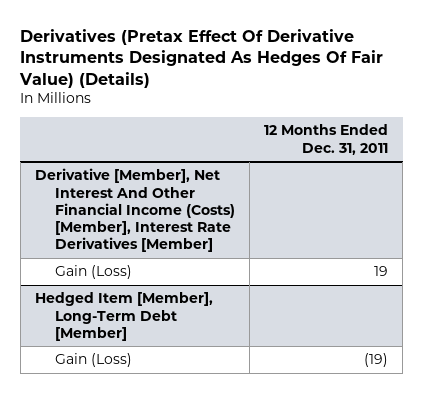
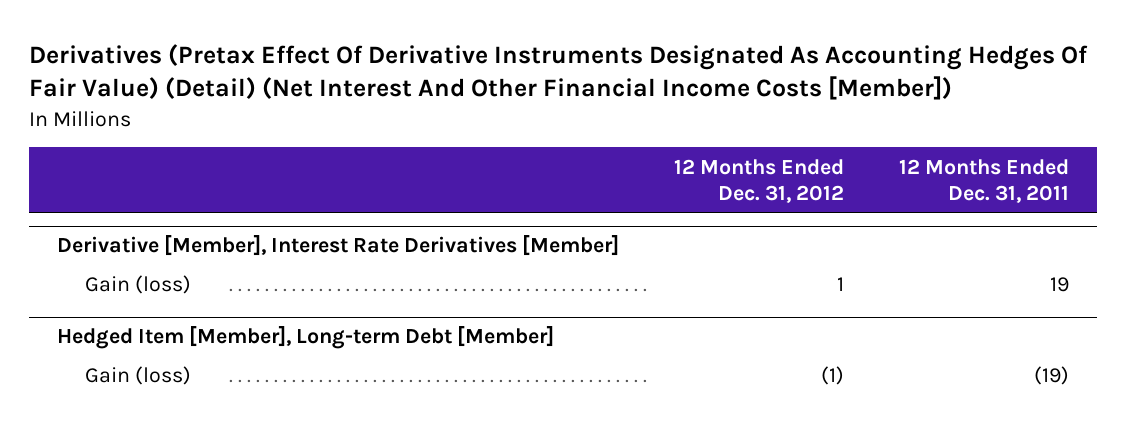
[19,28,384,88] Derivatives (Pretax Effect Of Derivative Instruments Designated As Hedges Of Fair Value) (Details) -> [29,43,1089,101] Derivatives (Pretax Effect Of Derivative Instruments Designated As Accounting Hedges Of Fair Value) (Detail) (Net Interest And Other Financial Income Costs [Member])
none -> [674,158,845,203] 12 Months Ended Dec. 31, 2012
[34,168,235,252] Derivative [Member], Net Interest And Other Financial Income (Costs) [Member], Interest Rate Derivatives [Member] -> none
none -> [56,235,619,257] Derivative [Member], Interest Rate Derivatives [Member]
[54,265,132,280] Gain (Loss) -> [84,275,191,295] Gain (loss)
[34,292,213,341] Hedged Item [Member], Long-Term Debt [Member] -> [56,326,554,350] Hedged Item [Member], Long-term Debt [Member]
[54,353,132,368] Gain (Loss) -> [84,366,191,386] Gain (loss)

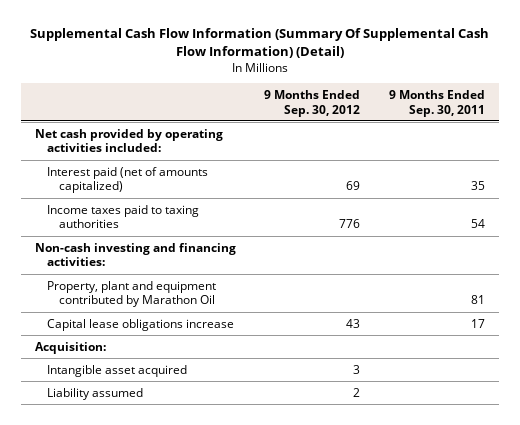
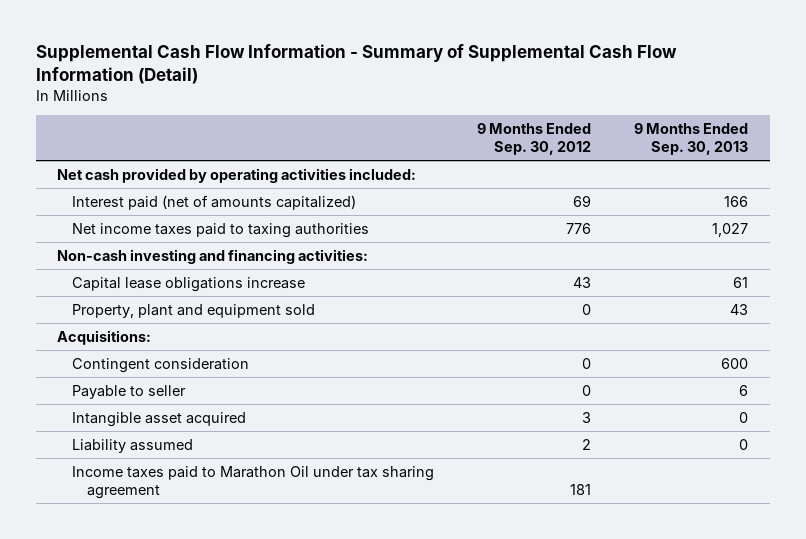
[29,28,489,59] Supplemental Cash Flow Information (Summary Of Supplemental Cash Flow Information) (Detail) -> [35,44,677,84] Supplemental Cash Flow Information - Summary of Supplemental Cash Flow Information (Detail)
[388,89,485,117] 9 Months Ended Sep. 30, 2011 -> none
none -> [634,123,749,155] 9 Months Ended Sep. 30, 2013
[46,204,199,229] Income taxes paid to taxing authorities -> [72,222,370,238] Net income taxes paid to taxing authorities
[46,280,216,308] Property, plant and equipment contributed by Marathon Oil -> none
none -> [72,303,316,318] Property, plant and equipment sold
[34,341,106,354] Acquisition: -> [57,329,152,345] Acquisitions:
none -> [72,357,250,373] Contingent consideration
none -> [72,384,187,399] Payable to seller
none -> [72,465,435,499] Income taxes paid to Marathon Oil under tax sharing agreement

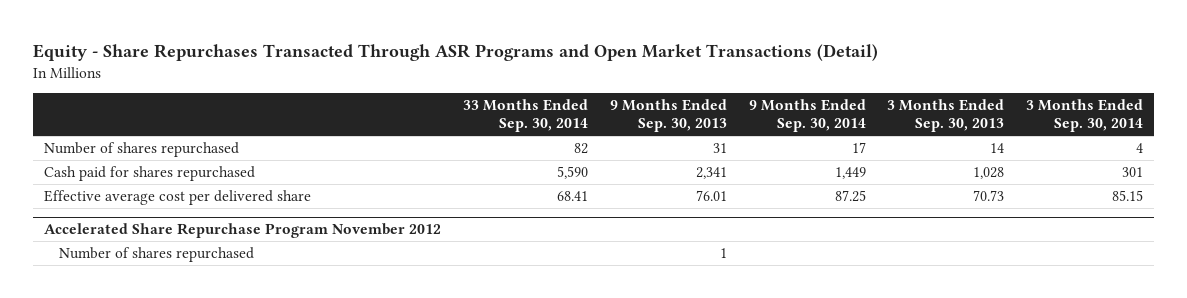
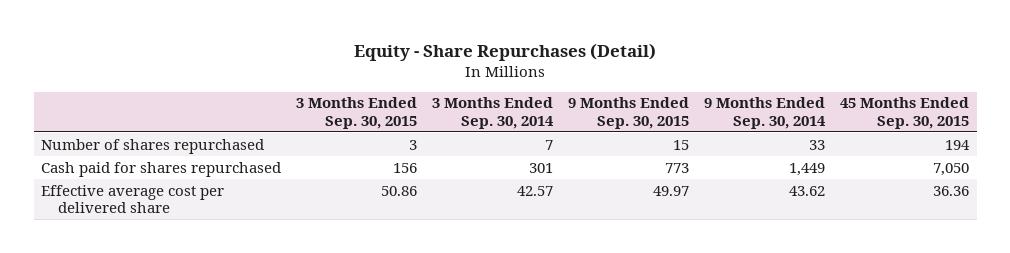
[32,43,878,61] Equity - Share Repurchases Transacted Through ASR Programs and Open Market Transactions (Detail) -> [354,42,657,61] Equity - Share Repurchases (Detail)
[462,99,588,133] 33 Months Ended Sep. 30, 2014 -> none
[609,99,727,133] 9 Months Ended Sep. 30, 2013 -> none
[887,99,1005,133] 3 Months Ended Sep. 30, 2013 -> none
none -> [296,97,418,130] 3 Months Ended Sep. 30, 2015
none -> [568,97,690,130] 9 Months Ended Sep. 30, 2015
none -> [840,97,970,130] 45 Months Ended Sep. 30, 2015
[851,141,866,153] 17 -> [809,139,826,150] 33
[1136,142,1144,153] 4 -> [545,139,554,150] 7
[43,223,441,239] Accelerated Share Repurchase Program November 2012 -> none
[58,246,254,262] Number of shares repurchased -> none
[834,189,866,202] 87.25 -> [789,185,826,196] 43.62
[1112,189,1144,201] 85.15 -> [517,185,554,196] 42.57

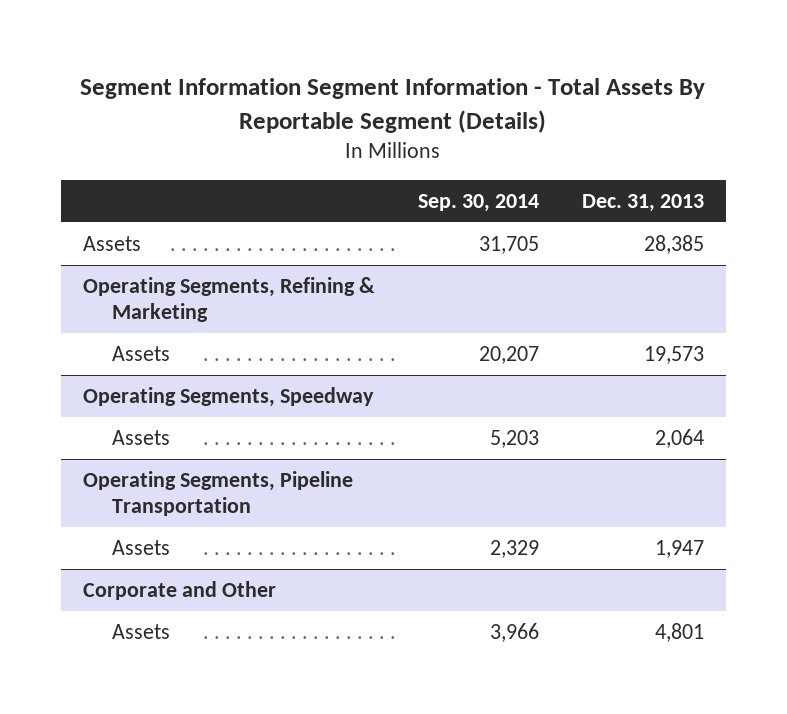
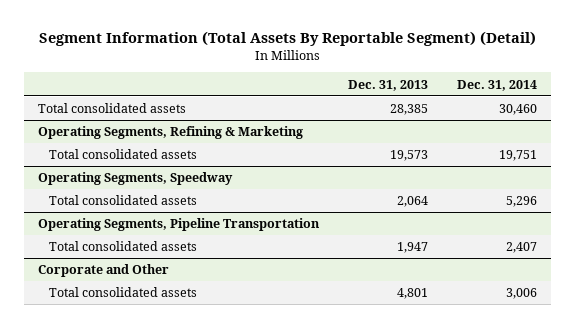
[80,77,706,133] Segment Information Segment Information - Total Assets By Reportable Segment (Details) -> [38,31,536,47] Segment Information (Total Assets By Reportable Segment) (Detail)
[417,193,539,212] Sep. 30, 2014 -> none
none -> [457,79,538,91] Dec. 31, 2014
[82,236,141,252] Assets -> [38,103,187,114] Total consolidated assets
[112,346,171,362] Assets -> [49,149,198,160] Total consolidated assets
[112,430,171,446] Assets -> [49,195,198,206] Total consolidated assets
[112,540,171,556] Assets -> [49,241,198,252] Total consolidated assets
[112,624,171,640] Assets -> [49,287,198,298] Total consolidated assets

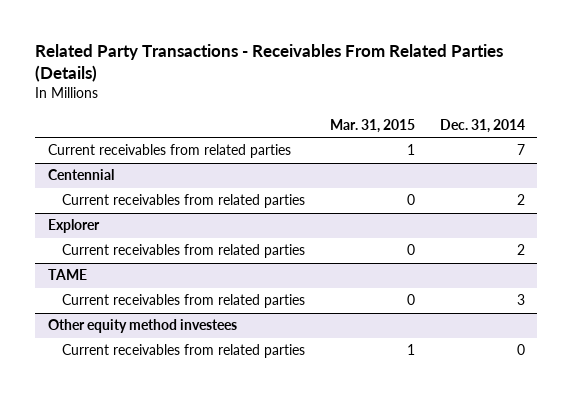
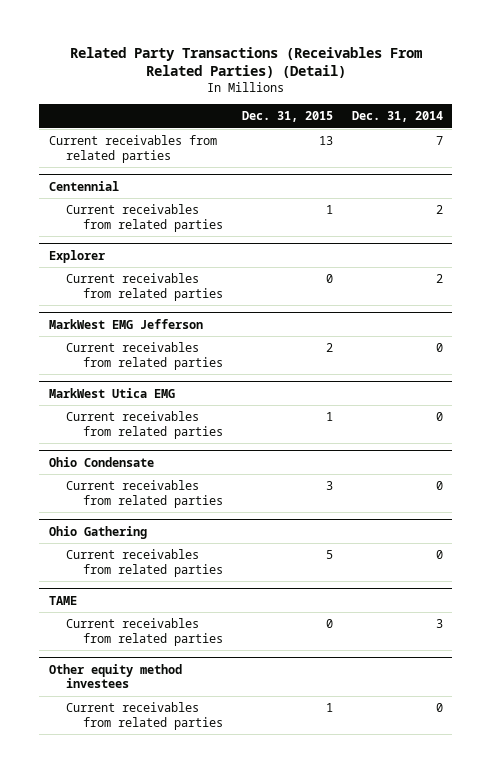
[35,44,504,83] Related Party Transactions - Receivables From Related Parties (Details) -> [69,46,422,79] Related Party Transactions (Receivables From Related Parties) (Detail)
[329,119,415,134] Mar. 31, 2015 -> none
none -> [241,111,333,123] Dec. 31, 2015
none -> [48,318,203,329] MarkWest EMG Jefferson
none -> [65,342,223,370] Current receivables from related parties
none -> [48,387,175,398] MarkWest Utica EMG
none -> [65,411,223,439] Current receivables from related parties
none -> [48,456,154,467] Ohio Condensate
none -> [65,480,223,508] Current receivables from related parties
none -> [48,525,147,539] Ohio Gathering
none -> [65,549,223,577] Current receivables from related parties

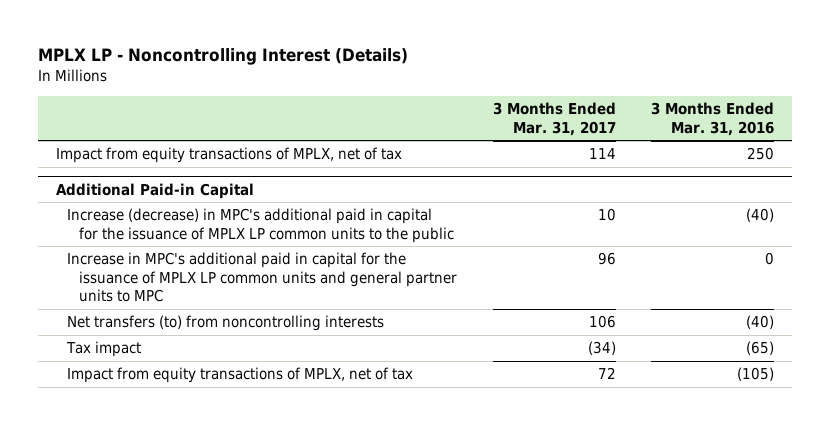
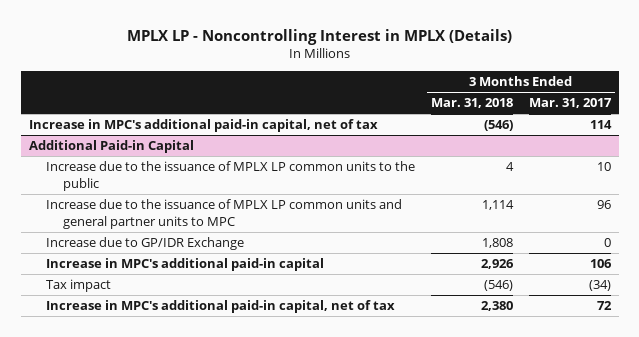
[37,48,408,66] MPLX LP - Noncontrolling Interest (Details) -> [126,28,512,45] MPLX LP - Noncontrolling Interest in MPLX (Details)
[651,102,775,136] 3 Months Ended Mar. 31, 2016 -> none
none -> [430,98,513,109] Mar. 31, 2018
[55,147,402,164] Impact from equity transactions of MPLX, net of tax -> [28,119,378,133] Increase in MPC's additional paid-in capital, net of tax
[67,208,455,243] Increase (decrease) in MPC's additional paid in capital for the issuance of MPLX LP common units to the public -> [45,161,415,191] Increase due to the issuance of MPLX LP common units to the public
[67,252,458,303] Increase in MPC's additional paid in capital for the issuance of MPLX LP common units and general partner units to MPC -> [45,199,402,229] Increase due to the issuance of MPLX LP common units and general partner units to MPC
none -> [45,237,244,251] Increase due to GP/IDR Exchange
[67,315,385,332] Net transfers (to) from noncontrolling interests -> [45,258,324,272] Increase in MPC's additional paid-in capital
[67,367,414,384] Impact from equity transactions of MPLX, net of tax -> [45,300,395,314] Increase in MPC's additional paid-in capital, net of tax

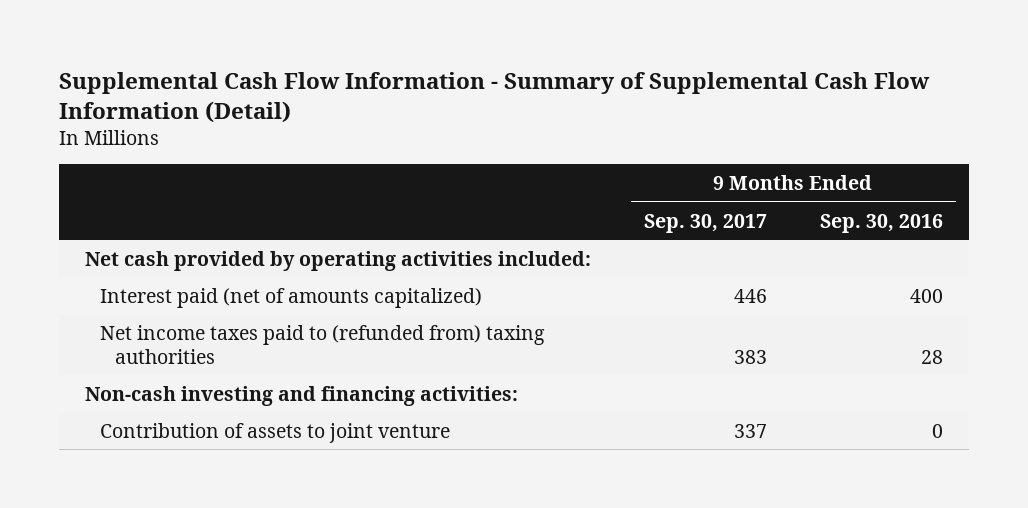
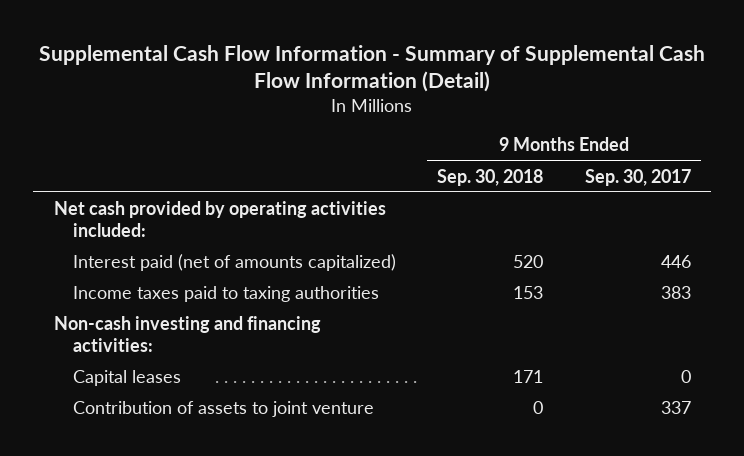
[819,213,943,233] Sep. 30, 2016 -> none
none -> [437,168,544,186] Sep. 30, 2018
[100,324,546,364] Net income taxes paid to (refunded from) taxing authorities -> [72,285,379,302] Income taxes paid to taxing authorities
none -> [72,369,181,386] Capital leases

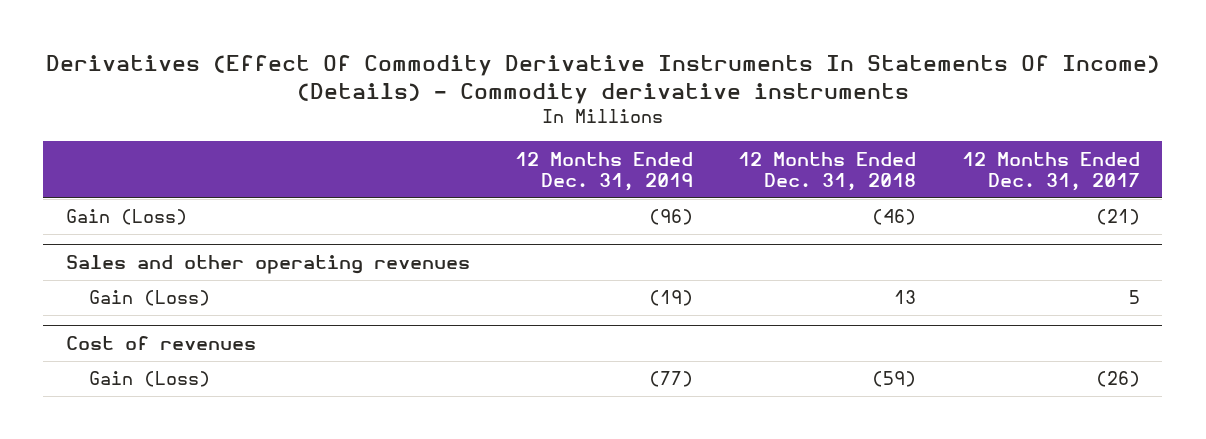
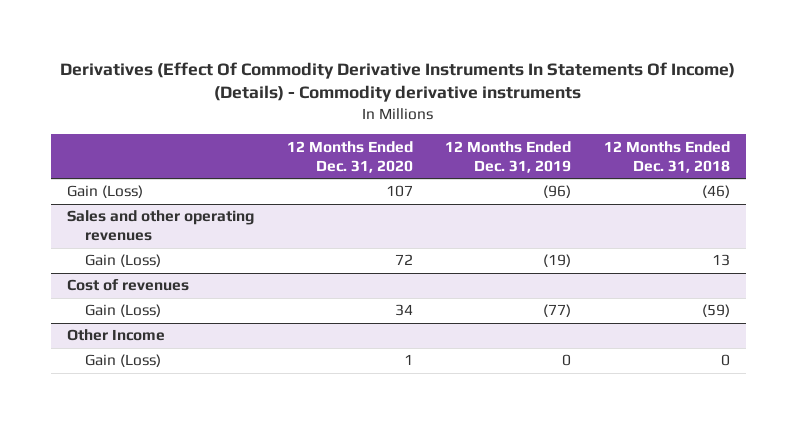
[961,151,1140,192] 12 Months Ended Dec. 31, 2017 -> none
none -> [286,140,413,173] 12 Months Ended Dec. 31, 2020
none -> [67,329,166,342] Other Income
none -> [85,354,162,368] Gain (Loss)

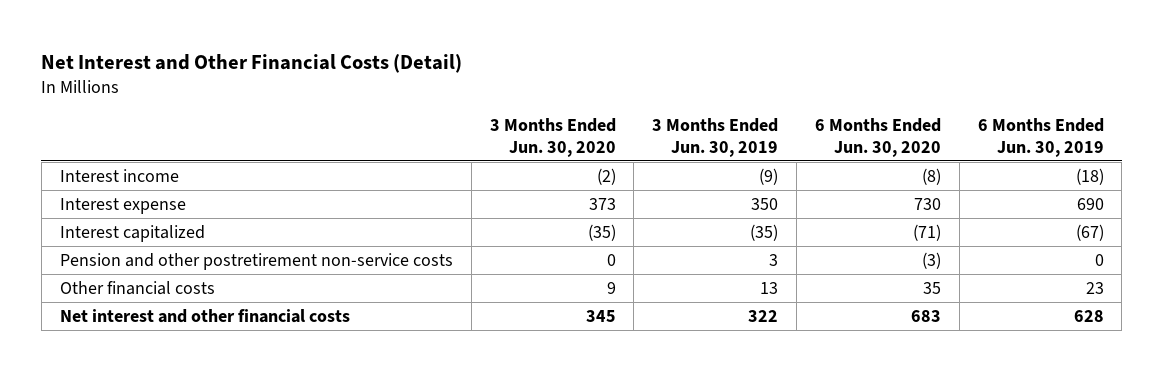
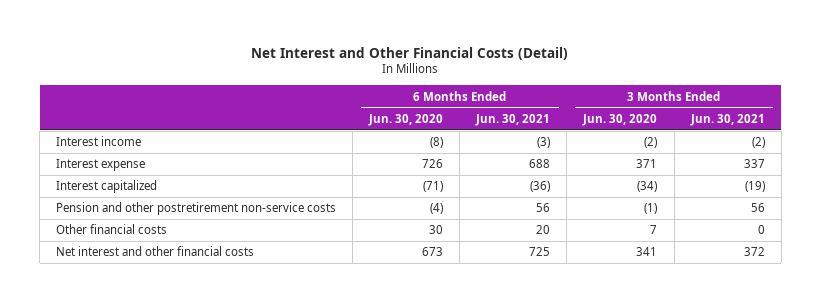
[652,117,779,157] 3 Months Ended Jun. 30, 2019 -> none
[977,117,1104,157] 6 Months Ended Jun. 30, 2019 -> none
none -> [475,113,551,126] Jun. 30, 2021
none -> [689,113,765,126] Jun. 30, 2021
[588,198,616,211] 373 -> [636,159,658,169] 371
[913,198,941,211] 730 -> [422,159,444,169] 726
[587,224,616,242] (35) -> [637,181,658,193] (34)
[606,254,616,267] 0 -> [644,203,658,215] (1)
[921,252,941,270] (3) -> [430,203,444,215] (4)
[606,282,616,295] 9 -> [650,225,658,235] 7
[922,282,941,295] 35 -> [429,225,444,235] 30
[585,310,616,323] 345 -> [636,247,658,257] 341
[910,310,941,323] 683 -> [422,247,444,257] 673

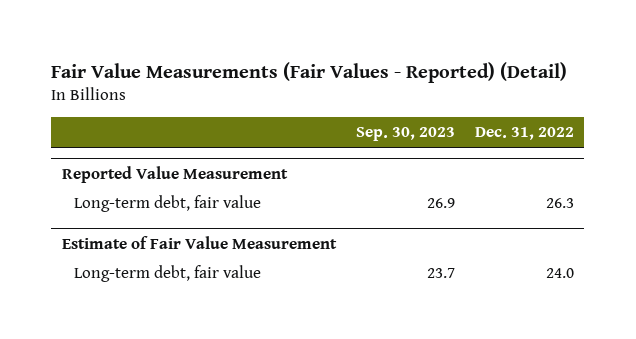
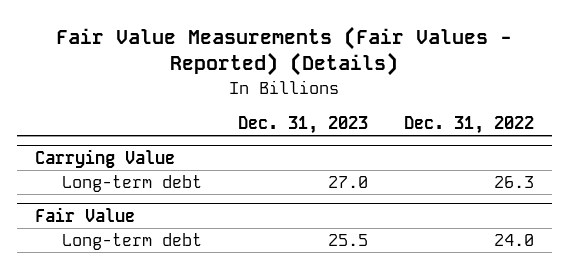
[51,61,568,83] Fair Value Measurements (Fair Values - Reported) (Detail) -> [56,25,513,77] Fair Value Measurements (Fair Values - Reported) (Details)
[355,127,455,142] Sep. 30, 2023 -> none
none -> [237,115,368,134] Dec. 31, 2023
[61,165,288,183] Reported Value Measurement -> [34,149,175,169] Carrying Value
[73,195,261,213] Long-term debt, fair value -> [61,175,202,193] Long-term debt
[61,235,337,249] Estimate of Fair Value Measurement -> [34,207,135,223] Fair Value
[73,265,261,283] Long-term debt, fair value -> [61,233,202,251] Long-term debt

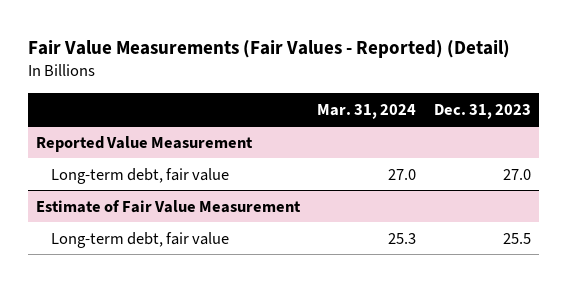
[56,25,513,77] Fair Value Measurements (Fair Values - Reported) (Details) -> [27,39,510,58] Fair Value Measurements (Fair Values - Reported) (Detail)
[404,115,535,134] Dec. 31, 2022 -> none
none -> [317,103,417,119] Mar. 31, 2024
[34,149,175,169] Carrying Value -> [36,135,254,152] Reported Value Measurement
[61,175,202,193] Long-term debt -> [51,167,230,184] Long-term debt, fair value
[34,207,135,223] Fair Value -> [36,199,302,213] Estimate of Fair Value Measurement
[61,233,202,251] Long-term debt -> [51,231,230,248] Long-term debt, fair value

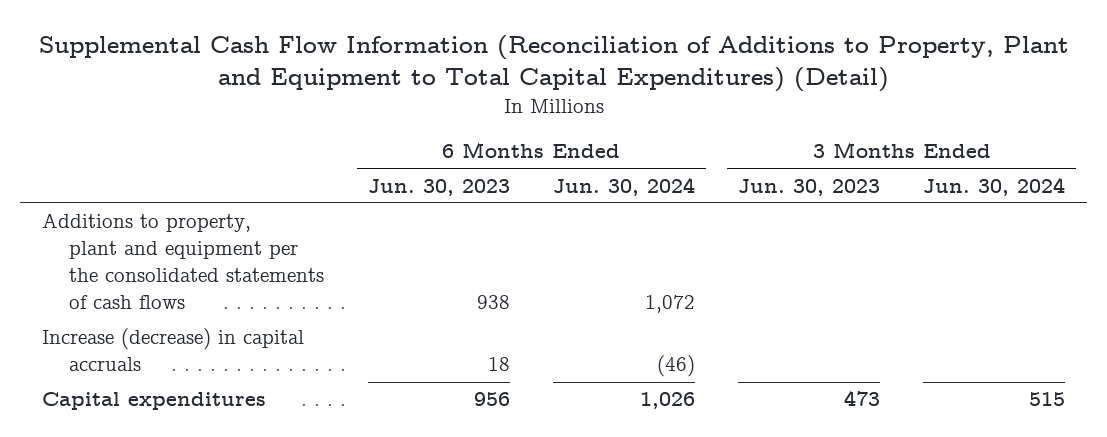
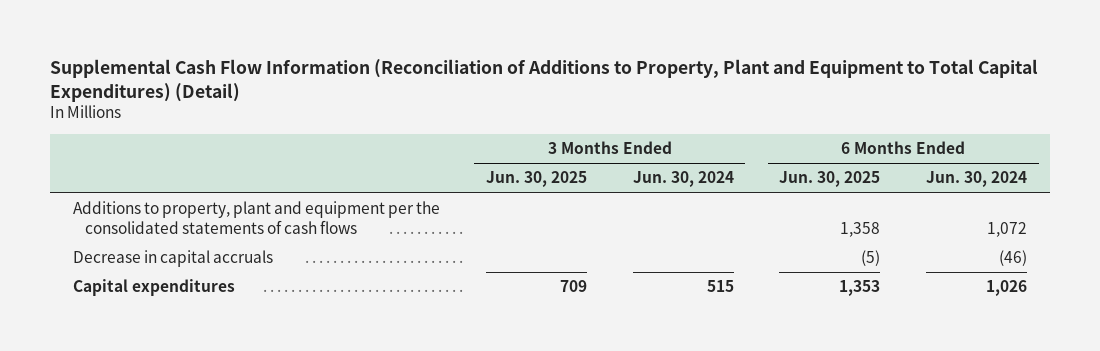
[367,178,510,196] Jun. 30, 2023 -> none
[738,178,881,196] Jun. 30, 2023 -> none
none -> [485,171,587,188] Jun. 30, 2025
none -> [779,171,881,188] Jun. 30, 2025
[42,328,305,372] Increase (decrease) in capital accruals -> [72,250,273,268] Decrease in capital accruals

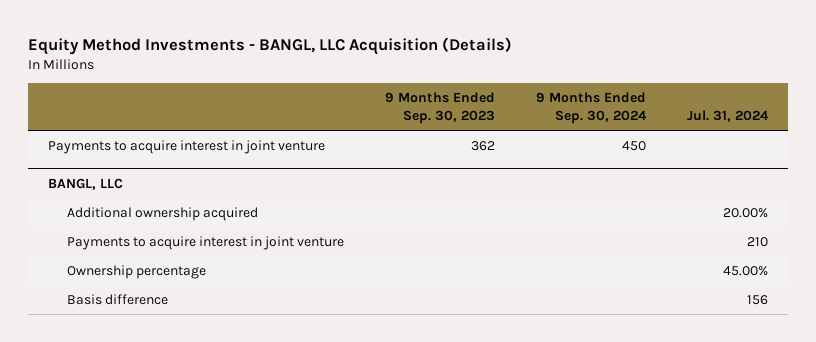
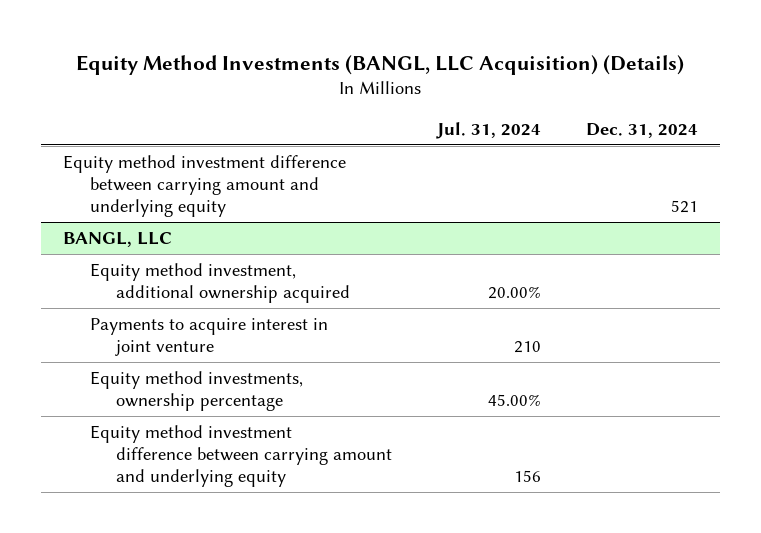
[27,36,512,55] Equity Method Investments - BANGL, LLC Acquisition (Details) -> [76,54,685,75] Equity Method Investments (BANGL, LLC Acquisition) (Details)
[385,92,496,125] 9 Months Ended Sep. 30, 2023 -> none
[535,92,647,125] 9 Months Ended Sep. 30, 2024 -> none
none -> [585,122,698,138] Dec. 31, 2024
[48,140,326,155] Payments to acquire interest in joint venture -> none
none -> [63,155,347,217] Equity method investment difference between carrying amount and underlying equity
[67,207,259,222] Additional ownership acquired -> [89,263,351,303] Equity method investment, additional ownership acquired
[67,265,207,280] Ownership percentage -> [89,371,303,411] Equity method investments, ownership percentage
[67,294,169,306] Basis difference -> [89,425,393,487] Equity method investment difference between carrying amount and underlying equity

